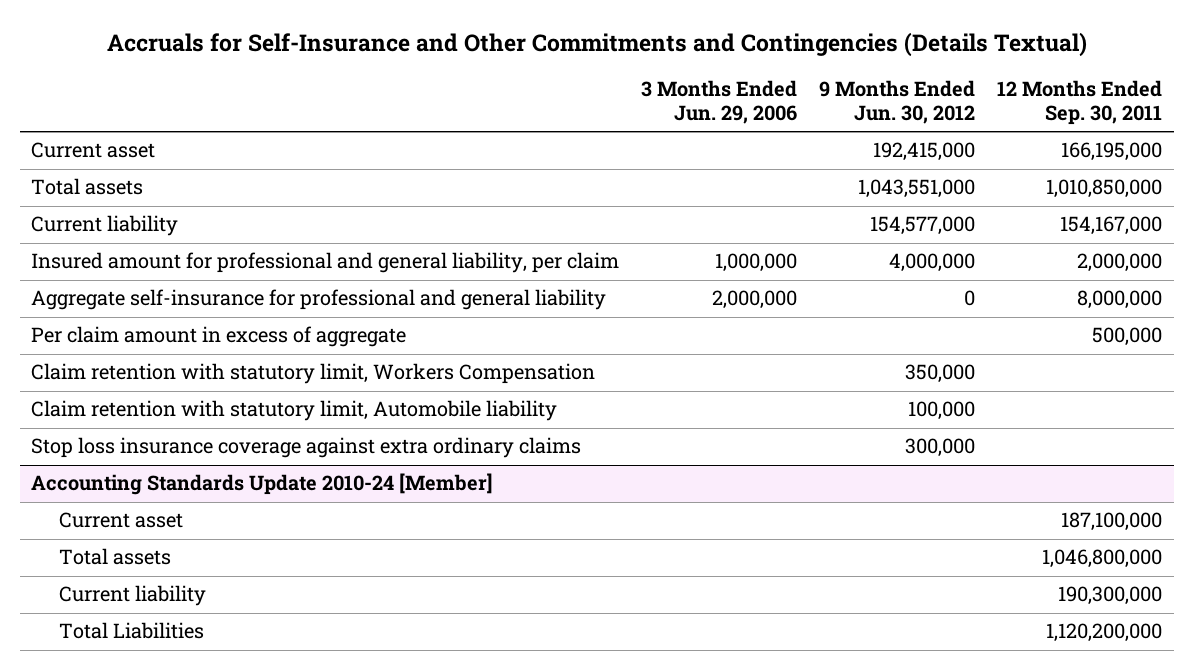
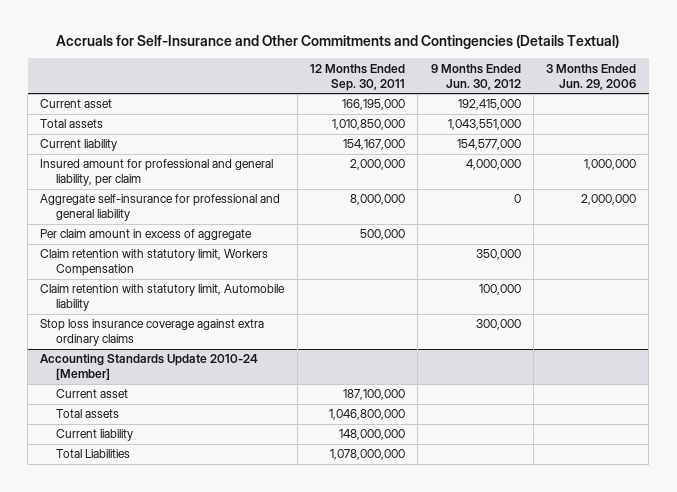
[1058,586,1163,606] 190,300,000 -> [338,429,405,441] 148,000,000
[1046,623,1163,643] 1,120,200,000 -> [329,449,405,461] 1,078,000,000

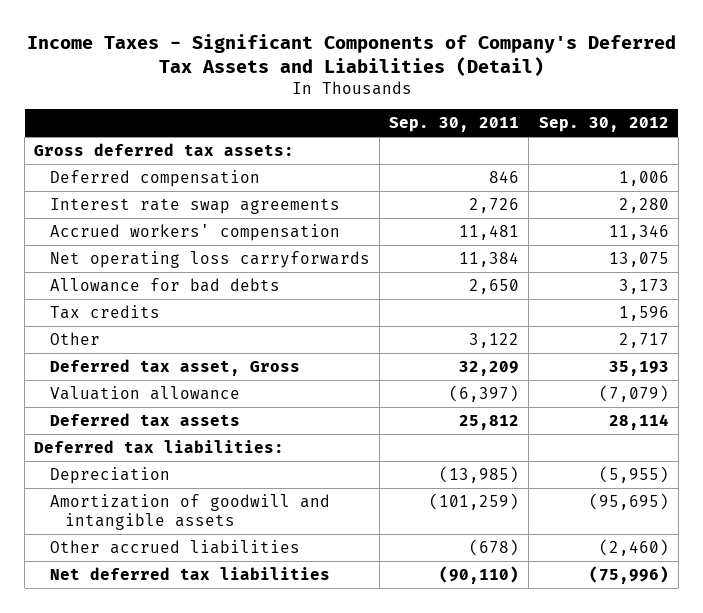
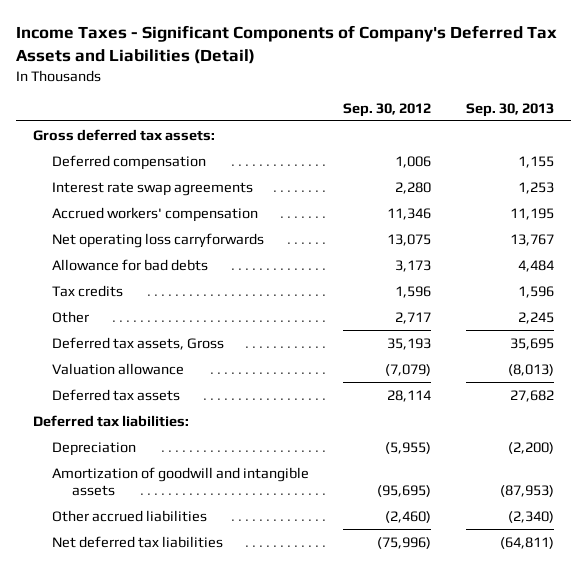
[389,117,520,133] Sep. 30, 2011 -> none
none -> [465,102,554,117] Sep. 30, 2013
[49,358,300,376] Deferred tax asset, Gross -> [52,336,225,350] Deferred tax assets, Gross

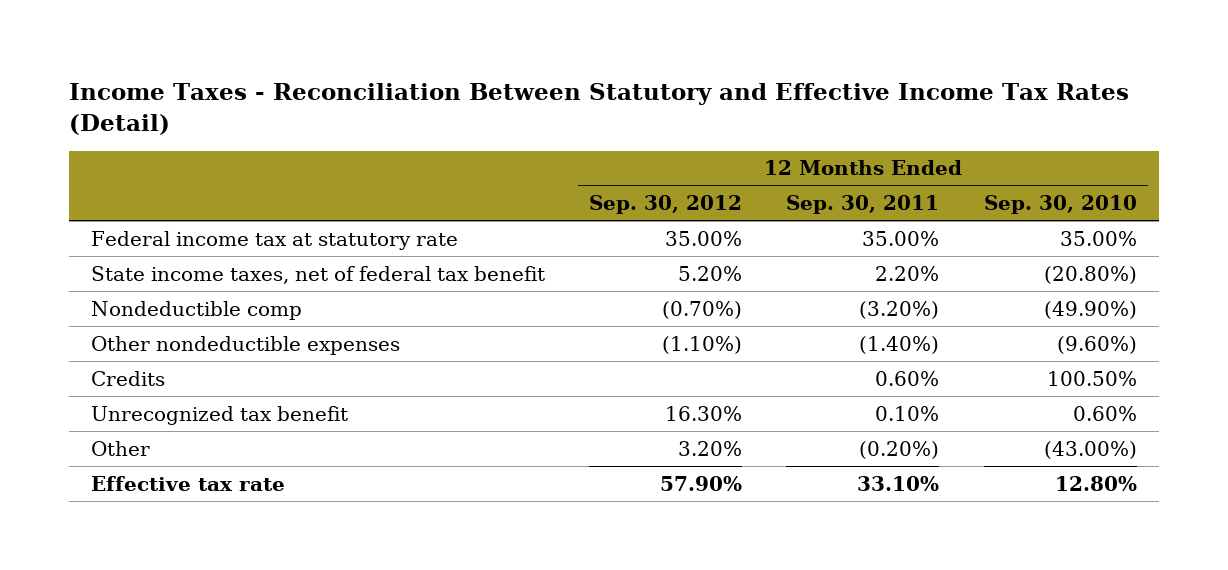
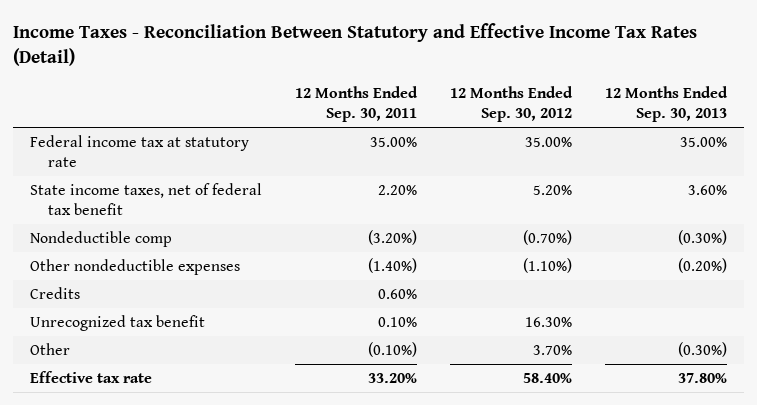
[983,195,1137,215] Sep. 30, 2010 -> none
none -> [605,86,729,123] 12 Months Ended Sep. 30, 2013
[678,440,743,456] 3.20% -> [533,344,573,355] 3.70%
[859,440,940,459] (0.20%) -> [367,341,417,357] (0.10%)
[660,475,743,491] 57.90% -> [523,372,573,383] 58.40%
[857,475,940,491] 33.10% -> [367,372,417,383] 33.20%

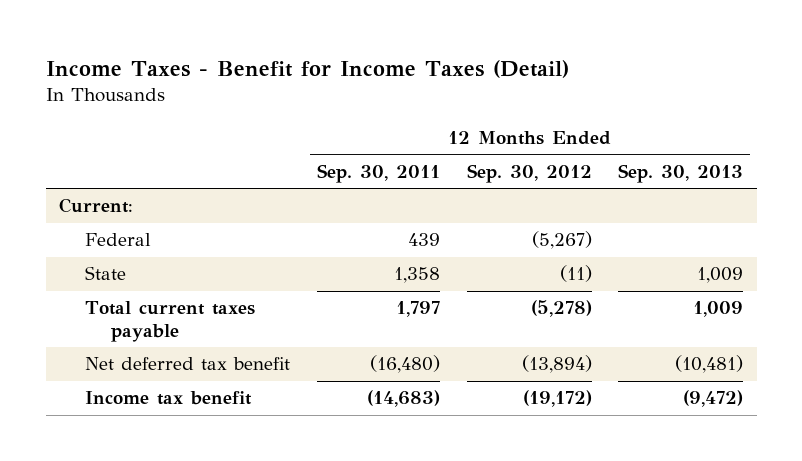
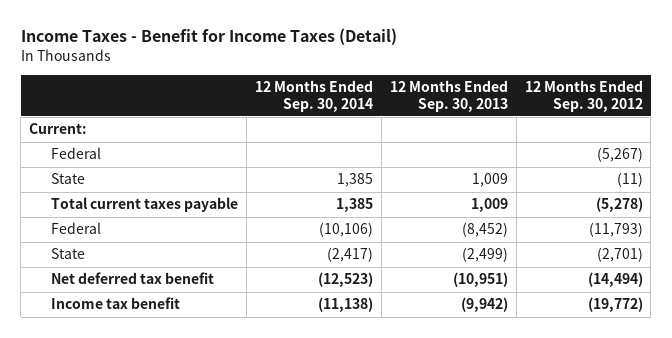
[316,163,440,183] Sep. 30, 2011 -> none
none -> [255,80,374,112] 12 Months Ended Sep. 30, 2014
none -> [51,222,102,235] Federal
none -> [51,248,86,260] State
[521,355,592,374] (13,894) -> [587,272,643,288] (14,494)
[675,355,744,374] (10,481) -> [452,272,508,288] (10,951)
[522,390,592,408] (19,172) -> [587,297,643,313] (19,772)
[683,390,744,408] (9,472) -> [460,297,508,313] (9,942)

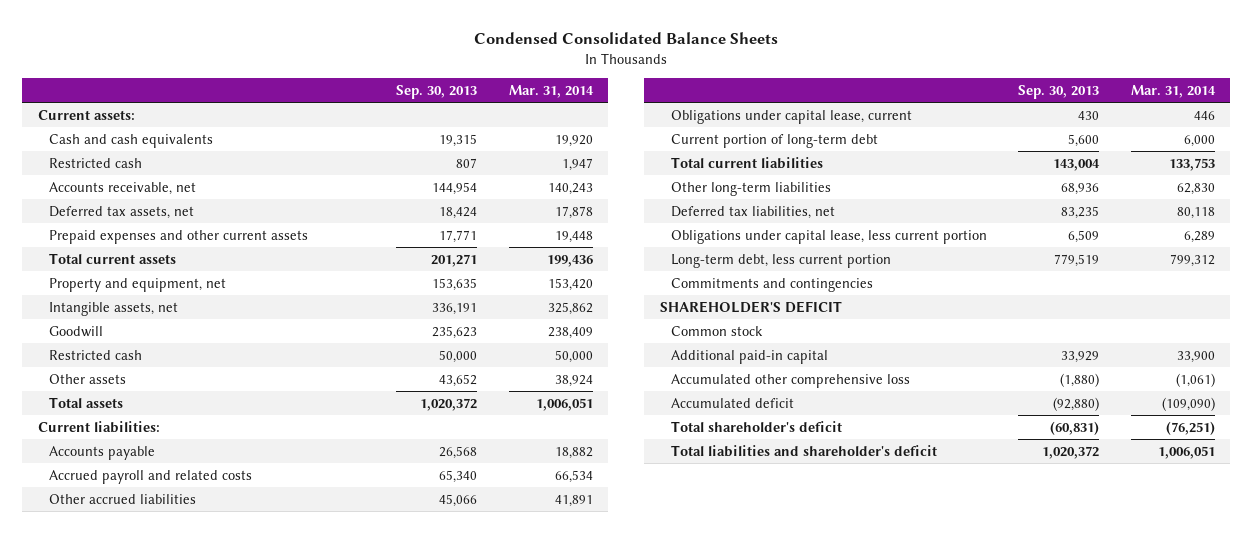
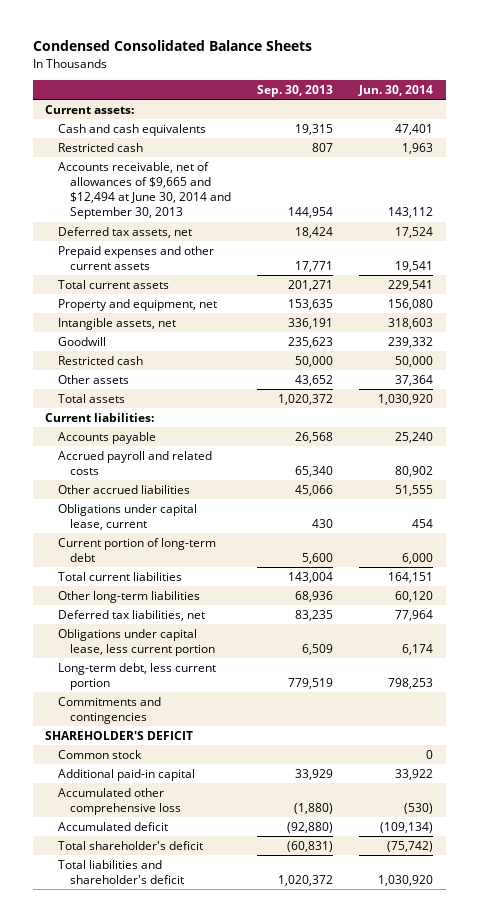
[508,84,594,98] Mar. 31, 2014 -> none
none -> [357,84,433,96] Jun. 30, 2014
[48,181,196,195] Accounts receivable, net -> [57,161,232,220] Accounts receivable, net of allowances of $9,665 and $12,494 at June 30, 2014 and September 30, 2013

